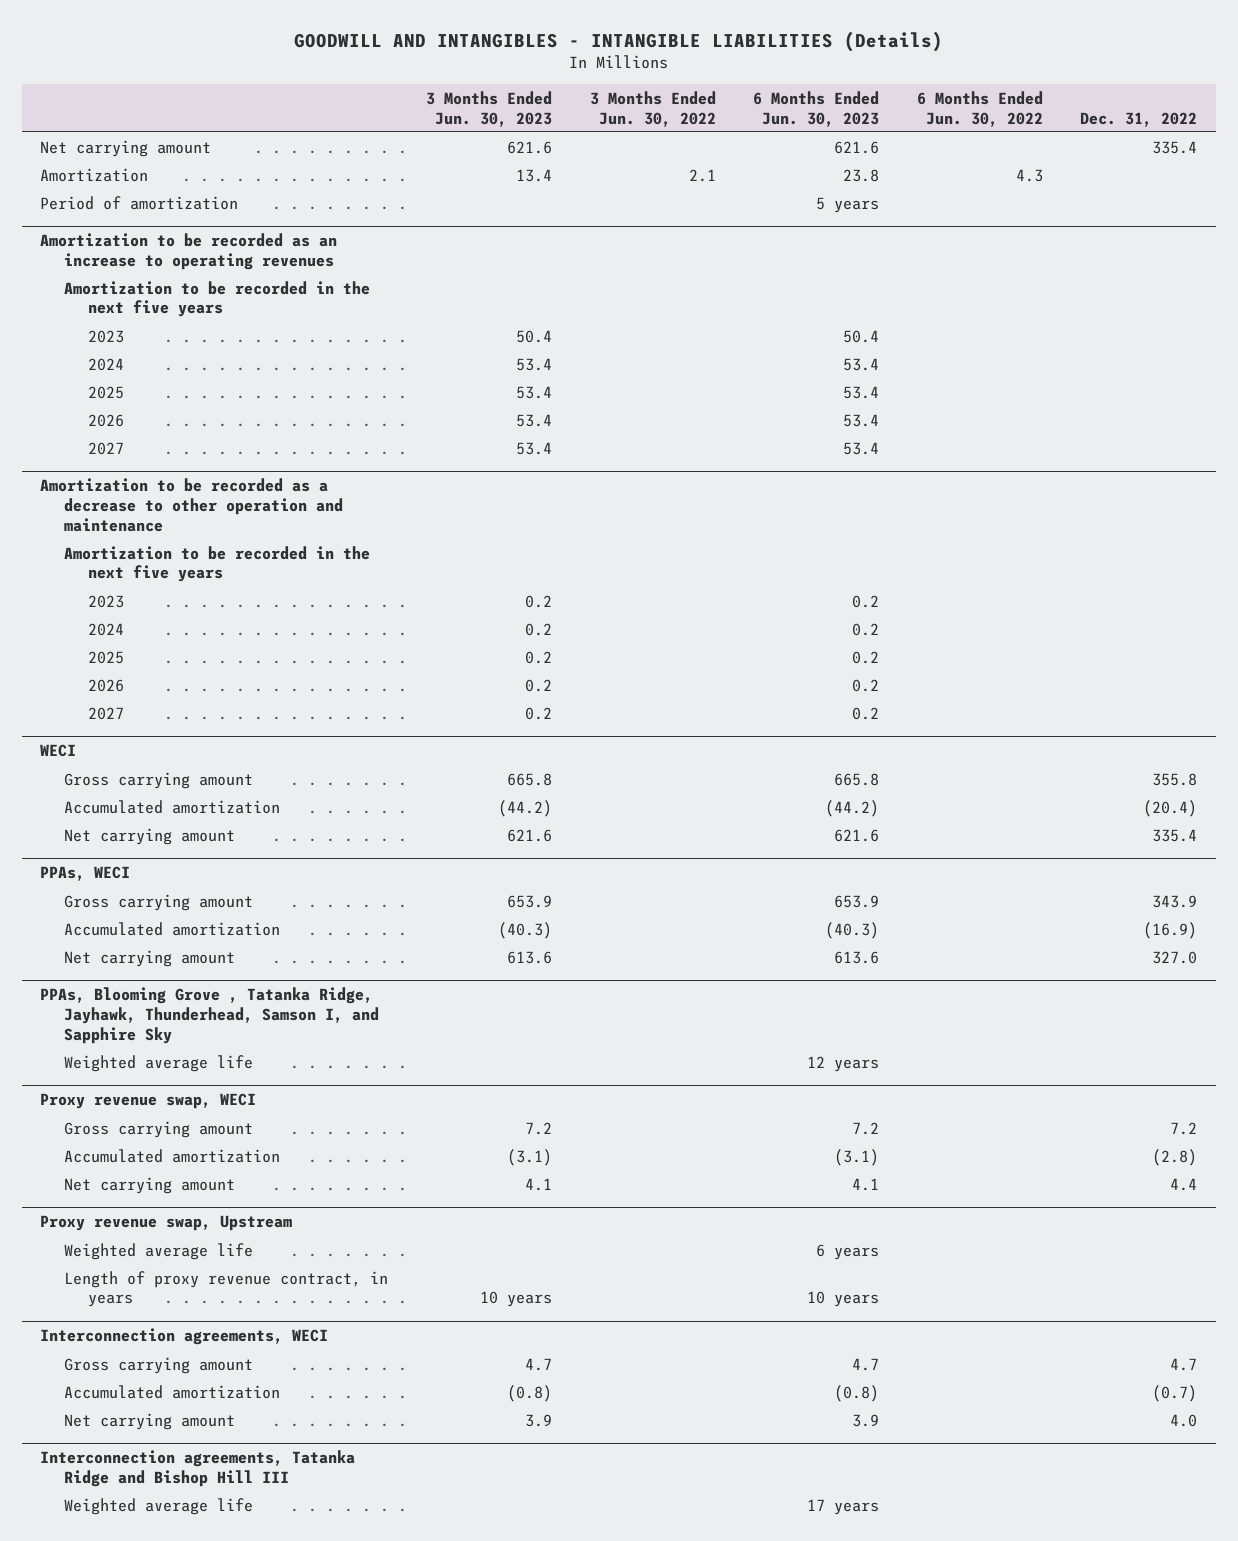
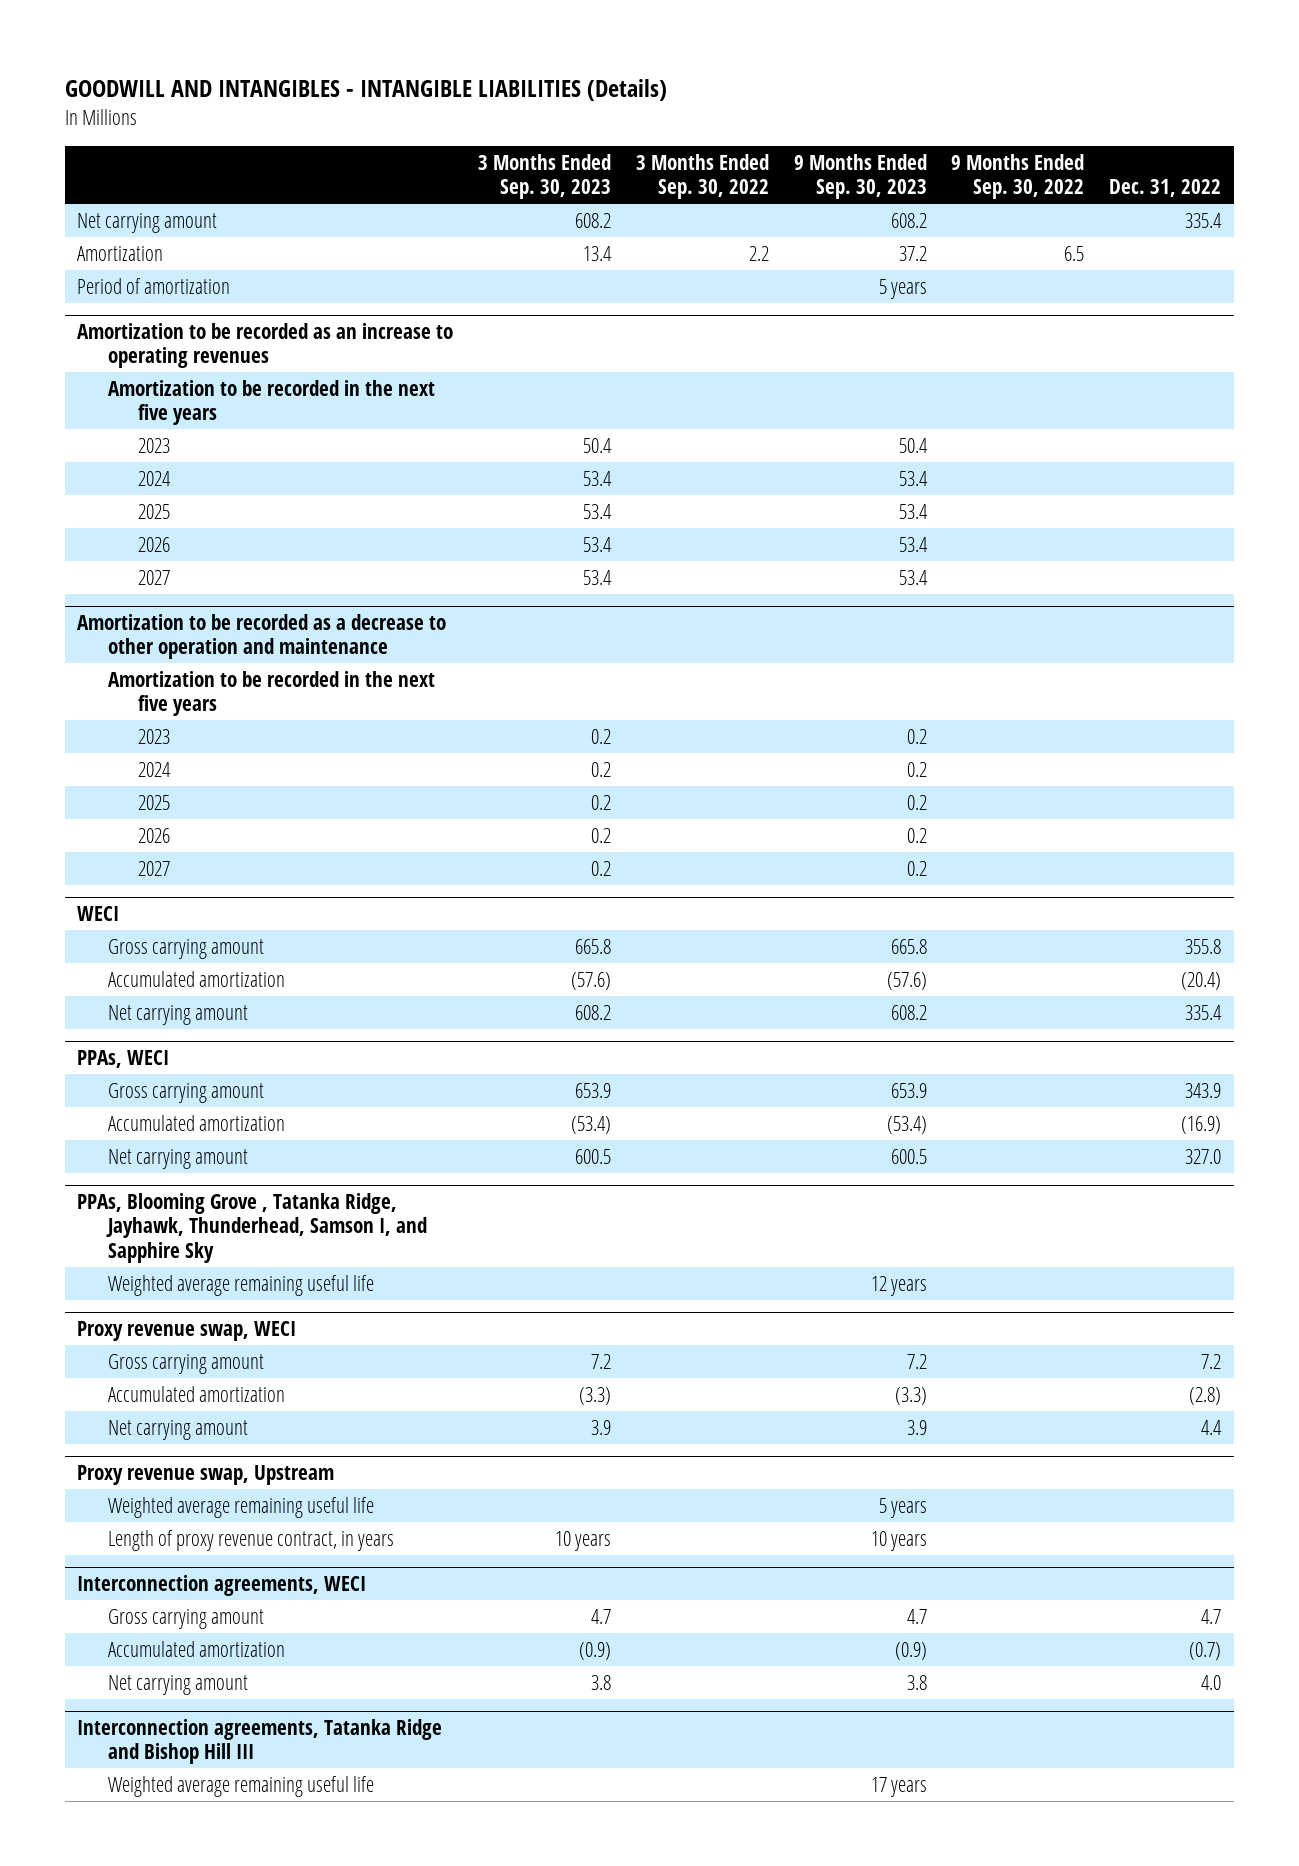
[426,90,553,127] 3 Months Ended Jun. 30, 2023 -> none
[589,90,716,127] 3 Months Ended Jun. 30, 2022 -> none
[753,90,880,127] 6 Months Ended Jun. 30, 2023 -> none
[916,90,1043,127] 6 Months Ended Jun. 30, 2022 -> none
none -> [478,153,612,200] 3 Months Ended Sep. 30, 2023
none -> [635,153,769,200] 3 Months Ended Sep. 30, 2022
none -> [793,153,927,200] 9 Months Ended Sep. 30, 2023
none -> [951,153,1085,200] 9 Months Ended Sep. 30, 2022
[64,1054,254,1072] Weighted average life -> [107,1274,374,1296] Weighted average remaining useful life
[64,1242,254,1260] Weighted average life -> [107,1496,374,1518] Weighted average remaining useful life
[64,1497,254,1515] Weighted average life -> [107,1775,374,1797] Weighted average remaining useful life

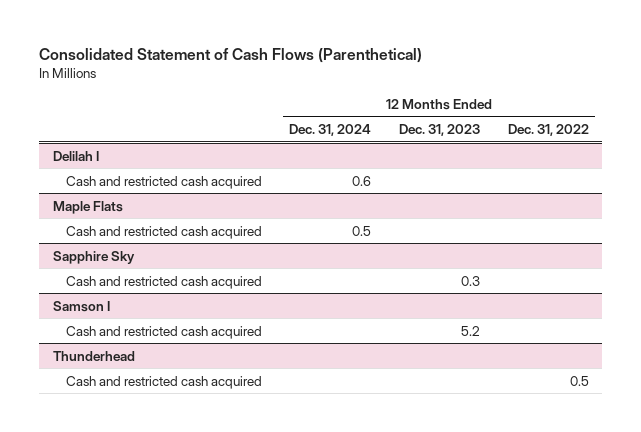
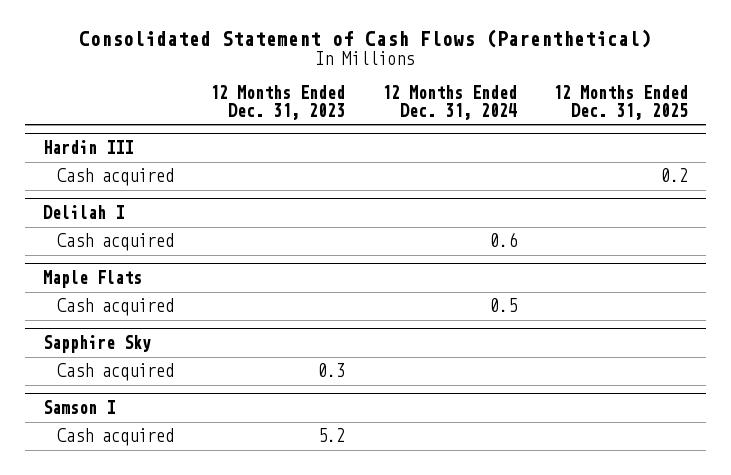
[507,123,589,136] Dec. 31, 2022 -> none
none -> [553,84,689,120] 12 Months Ended Dec. 31, 2025
none -> [42,140,133,155] Hardin III
none -> [56,168,174,187] Cash acquired
[65,175,262,189] Cash and restricted cash acquired -> [56,233,174,252] Cash acquired
[65,225,262,239] Cash and restricted cash acquired -> [56,298,174,317] Cash acquired
[65,275,262,289] Cash and restricted cash acquired -> [56,363,174,382] Cash acquired
[52,350,135,361] Thunderhead -> none
[65,375,262,389] Cash and restricted cash acquired -> none
[65,325,262,339] Cash and restricted cash acquired -> [56,428,174,447] Cash acquired

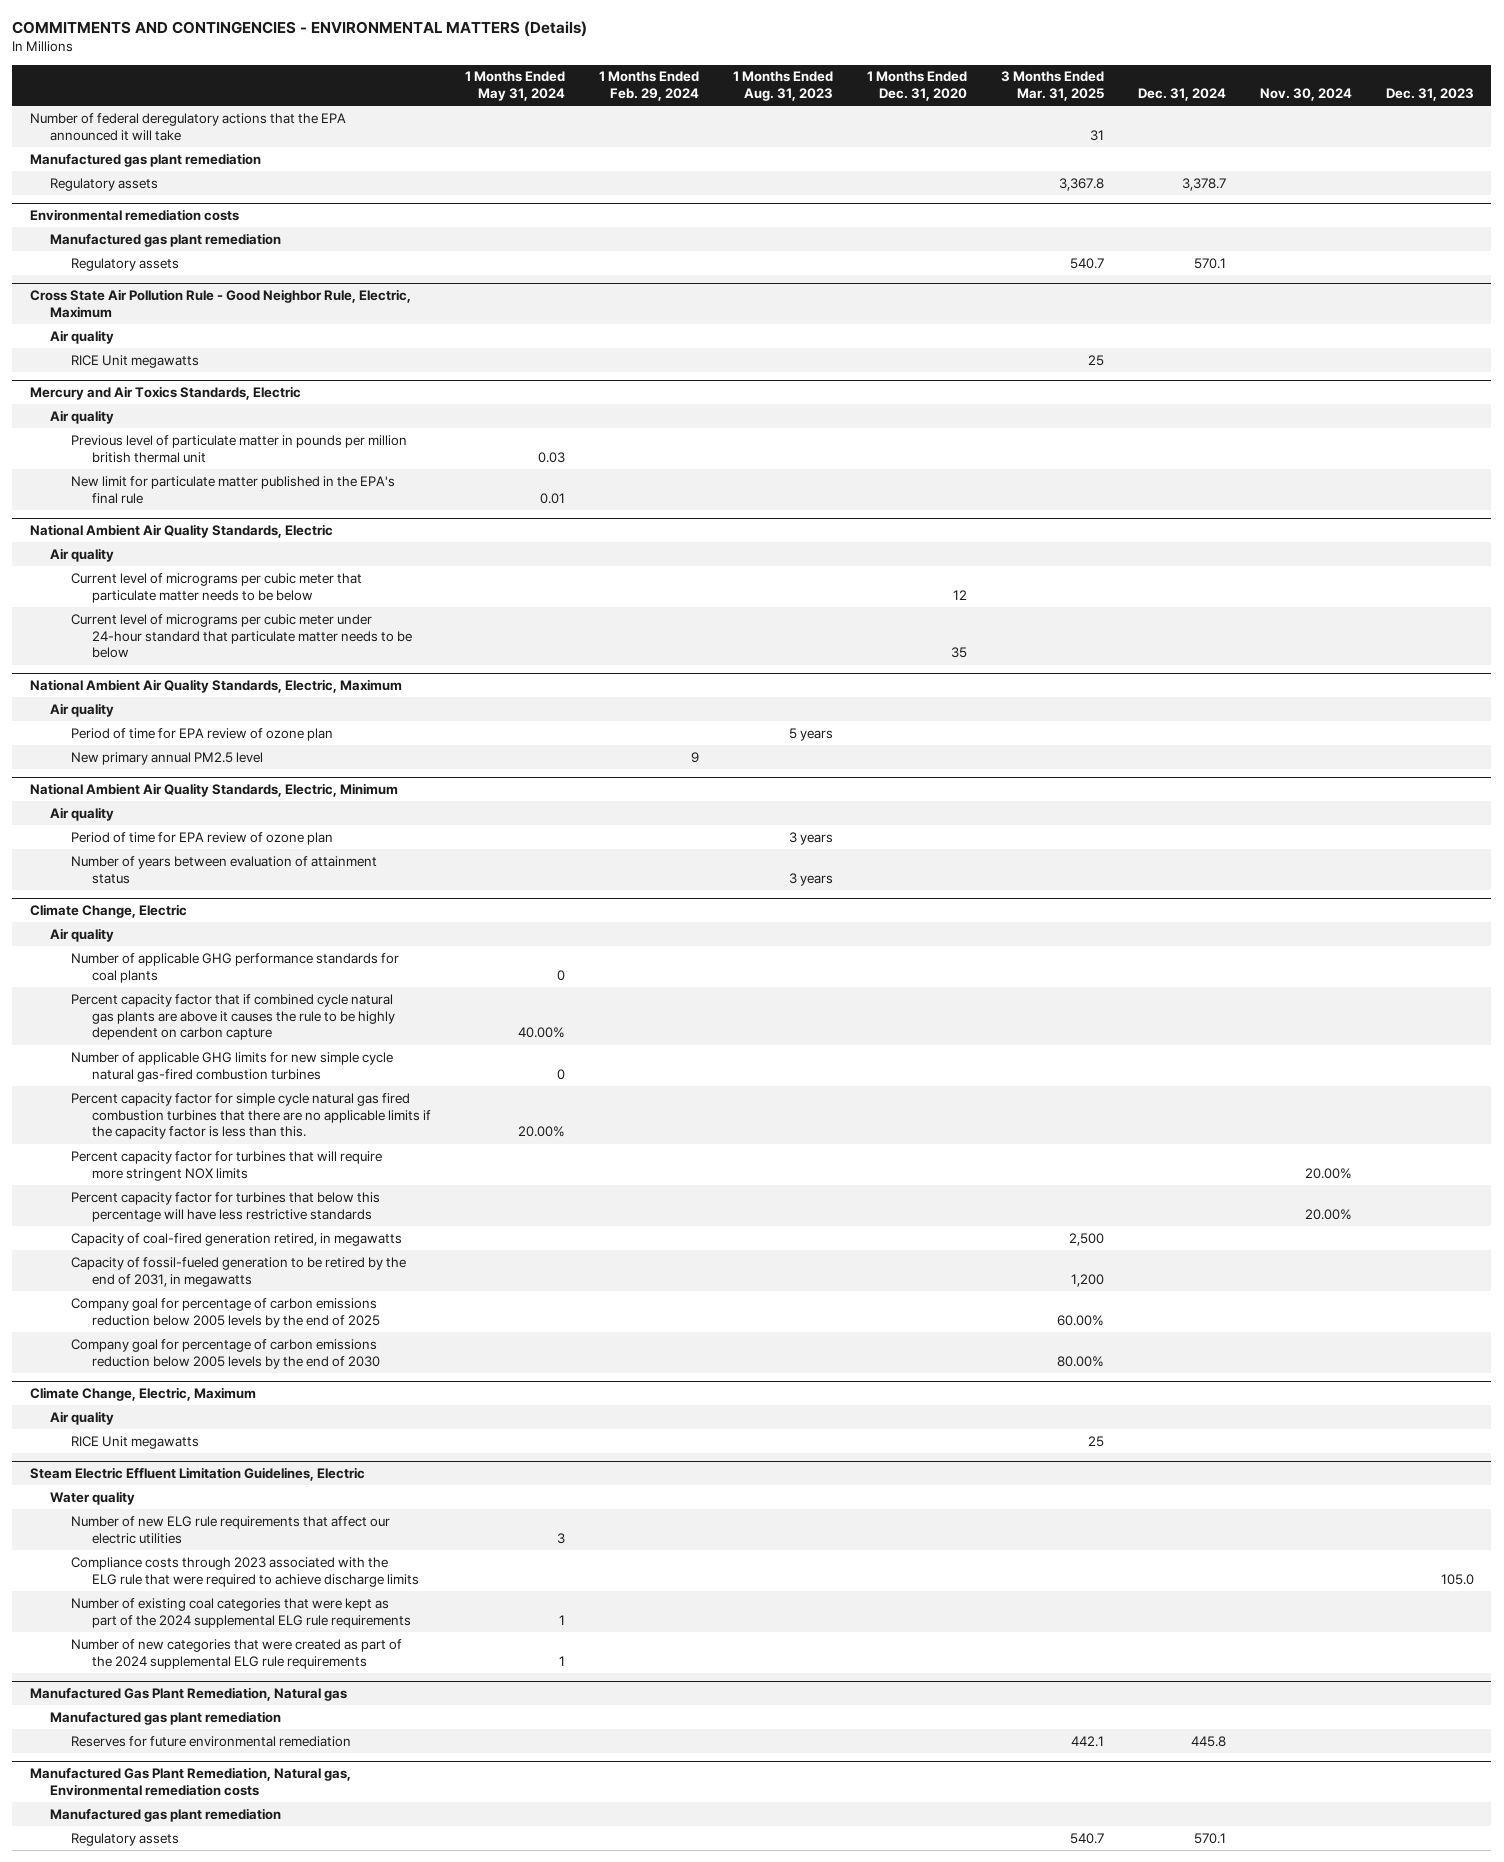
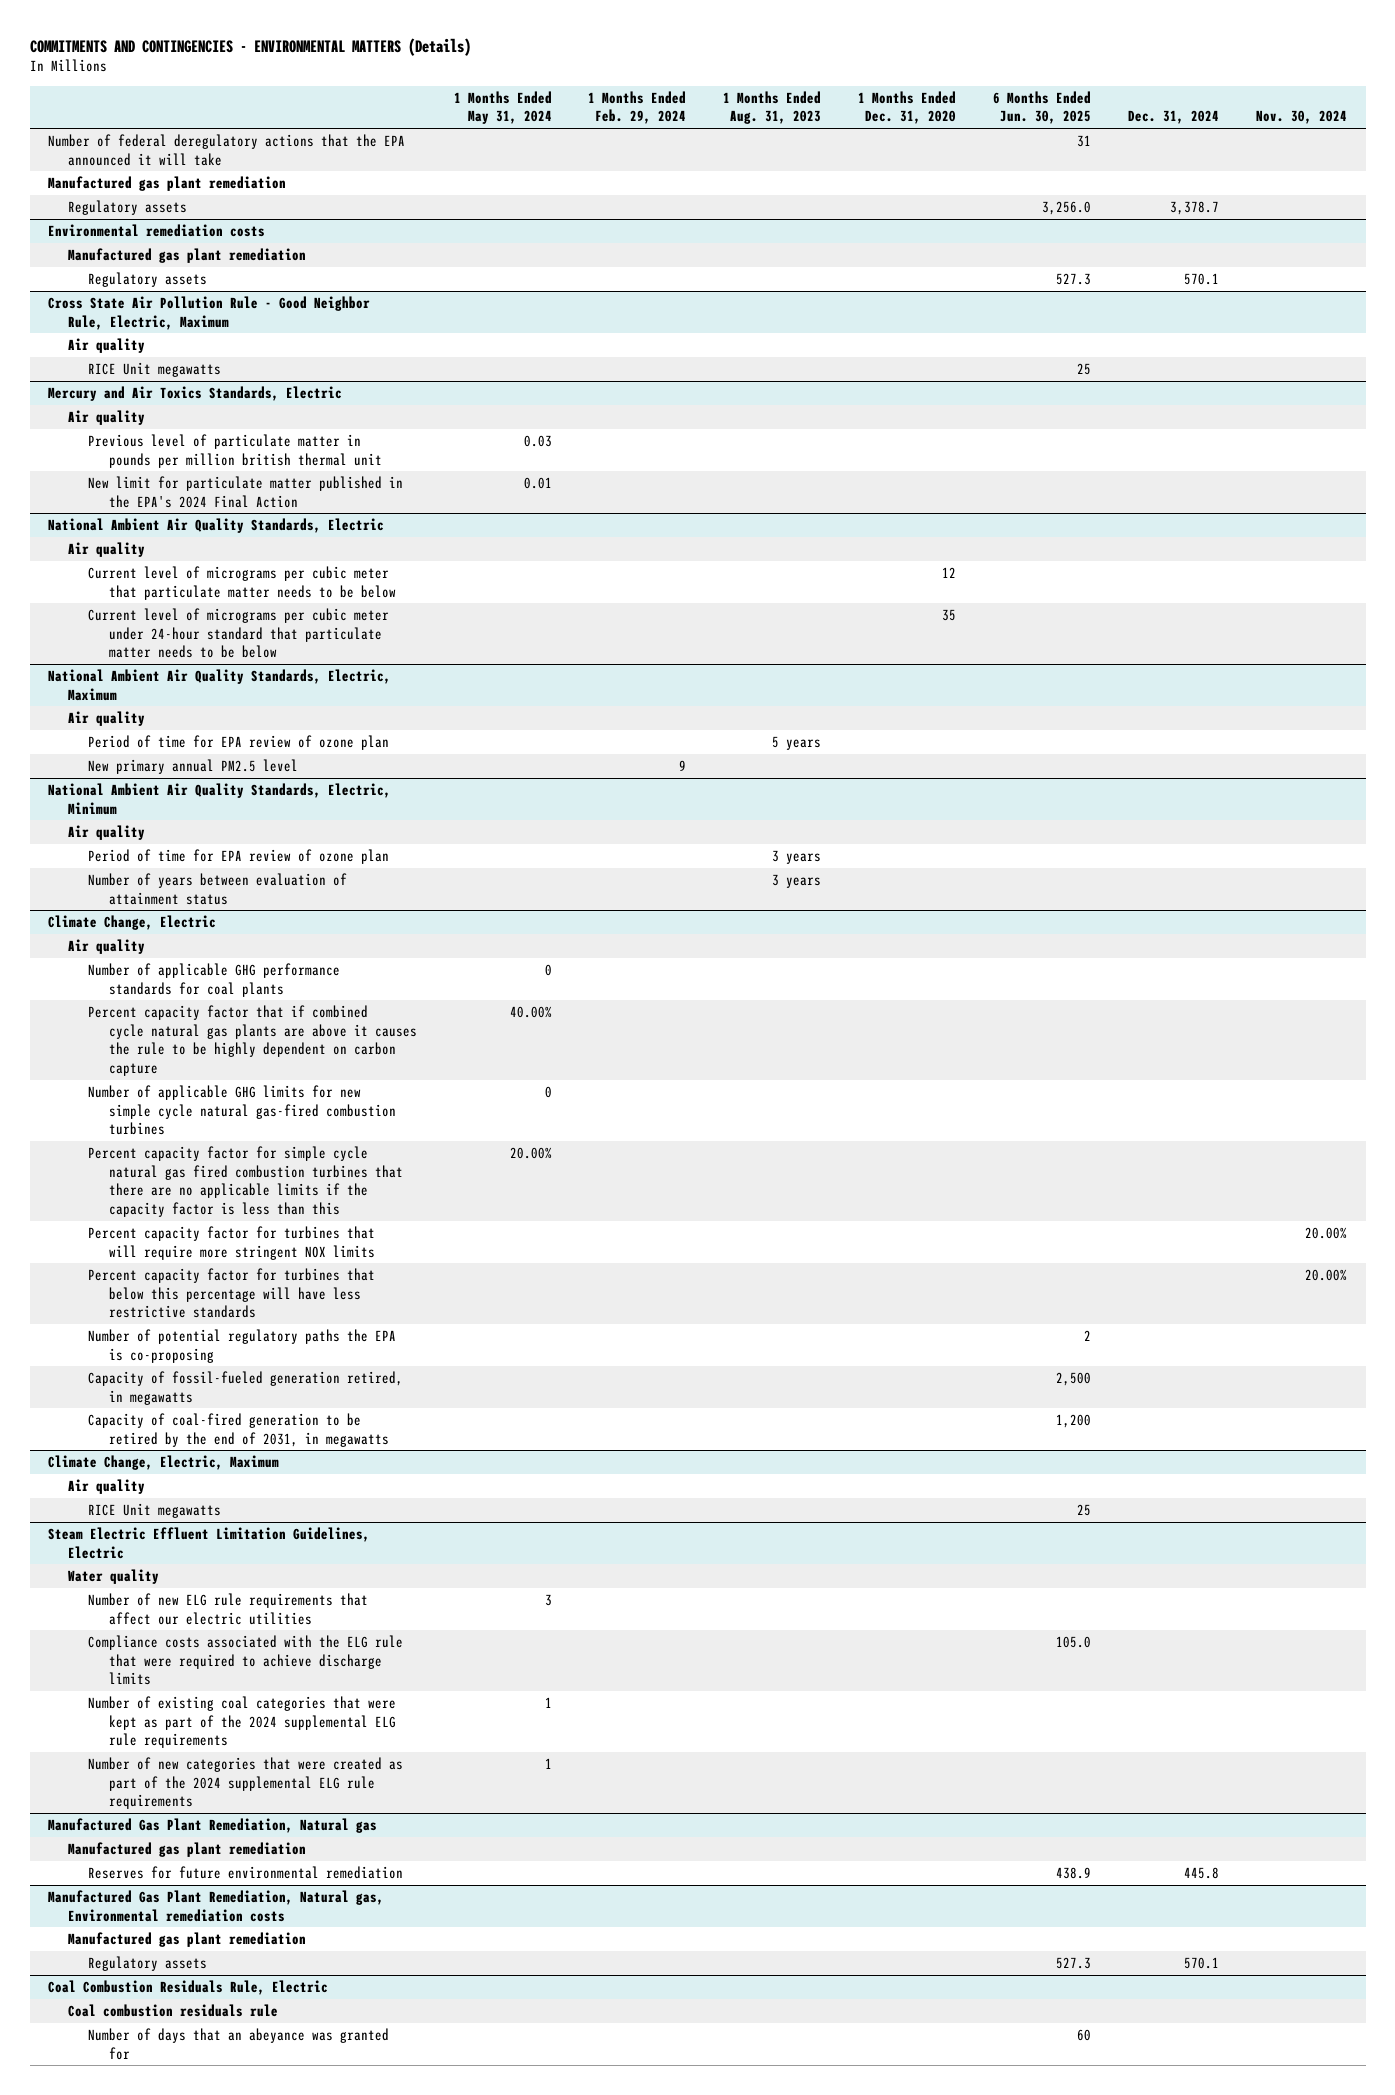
[1001,71,1105,102] 3 Months Ended Mar. 31, 2025 -> none
[1386,88,1475,102] Dec. 31, 2023 -> none
none -> [993,90,1092,125] 6 Months Ended Jun. 30, 2025
[71,475,396,504] New limit for particulate matter published in the EPA's final rule -> [88,475,404,508] New limit for particulate matter published in the EPA's 2024 Final Action
[71,1092,432,1140] Percent capacity factor for simple cycle natural gas fired combustion turbines that there are no applicable limits if the capacity factor is less than this. -> [88,1145,403,1217] Percent capacity factor for simple cycle natural gas fired combustion turbines that there are no applicable limits if the capacity factor is less than this
[71,1297,381,1328] Company goal for percentage of carbon emissions reduction below 2005 levels by the end of 2025 -> none
[71,1338,381,1369] Company goal for percentage of carbon emissions reduction below 2005 levels by the end of 2030 -> none
none -> [88,1328,397,1363] Number of potential regulatory paths the EPA is co-proposing
[71,1232,403,1246] Capacity of coal-fired generation retired, in megawatts -> [88,1370,404,1405] Capacity of fossil-fueled generation retired, in megawatts
[71,1256,407,1287] Capacity of fossil-fueled generation to be retired by the end of 2031, in megawatts -> [88,1412,389,1447] Capacity of coal-fired generation to be retired by the end of 2031, in megawatts
[71,1556,420,1587] Compliance costs through 2023 associated with the ELG rule that were required to achieve discharge limits -> [88,1634,404,1686] Compliance costs associated with the ELG rule that were required to achieve discharge limits
none -> [48,1979,329,1995] Coal Combustion Residuals Rule, Electric
none -> [68,2003,279,2017] Coal combustion residuals rule
none -> [88,2027,390,2060] Number of days that an abeyance was granted for

